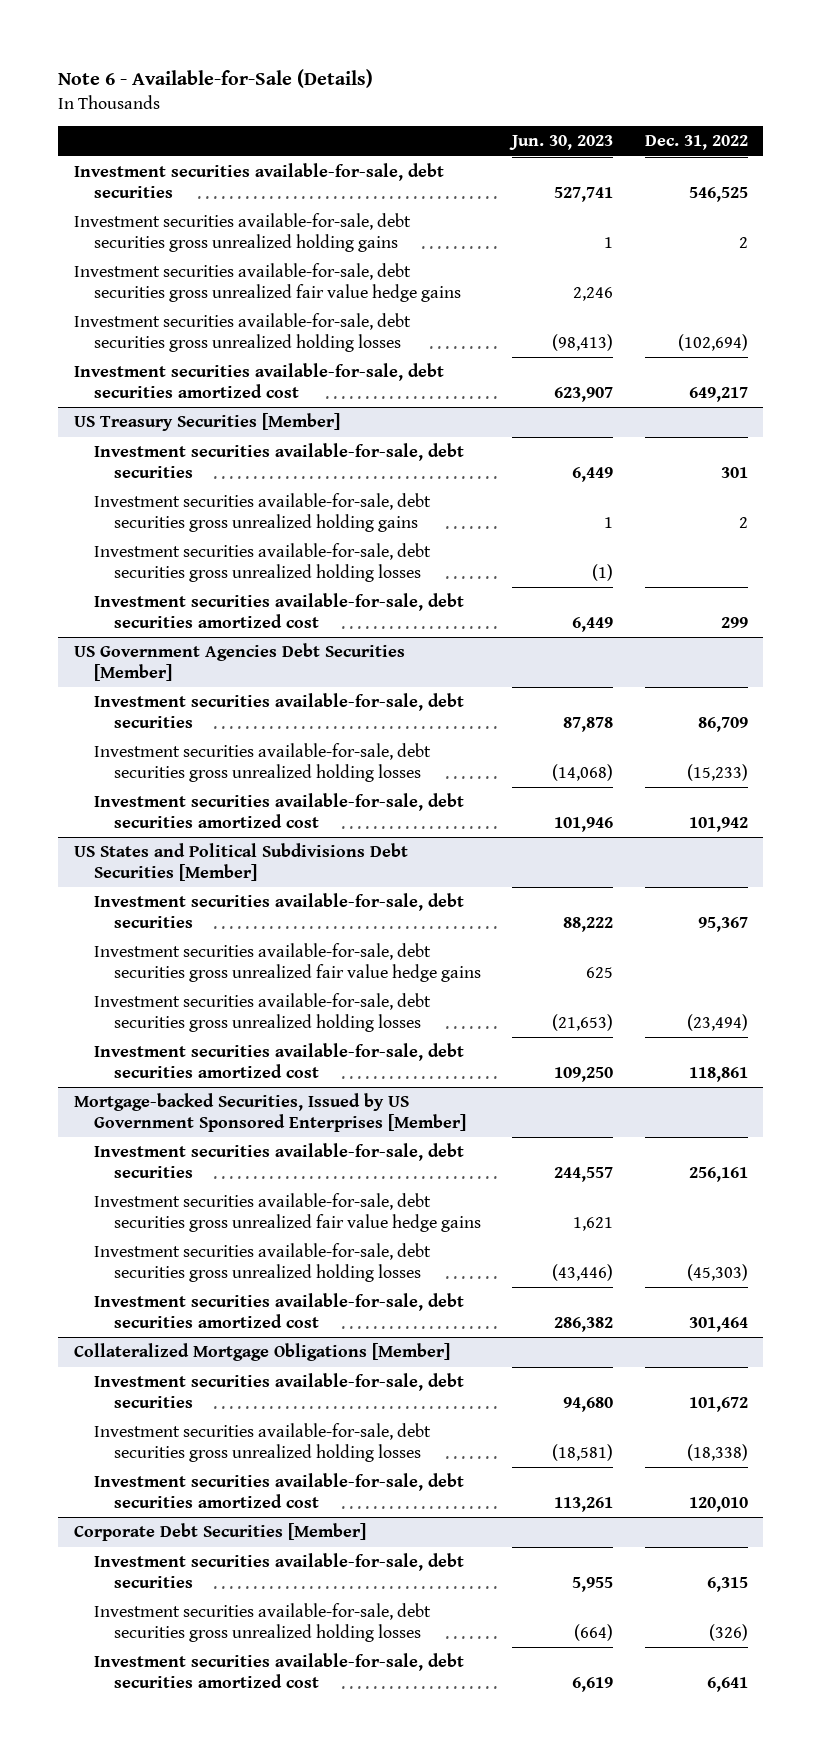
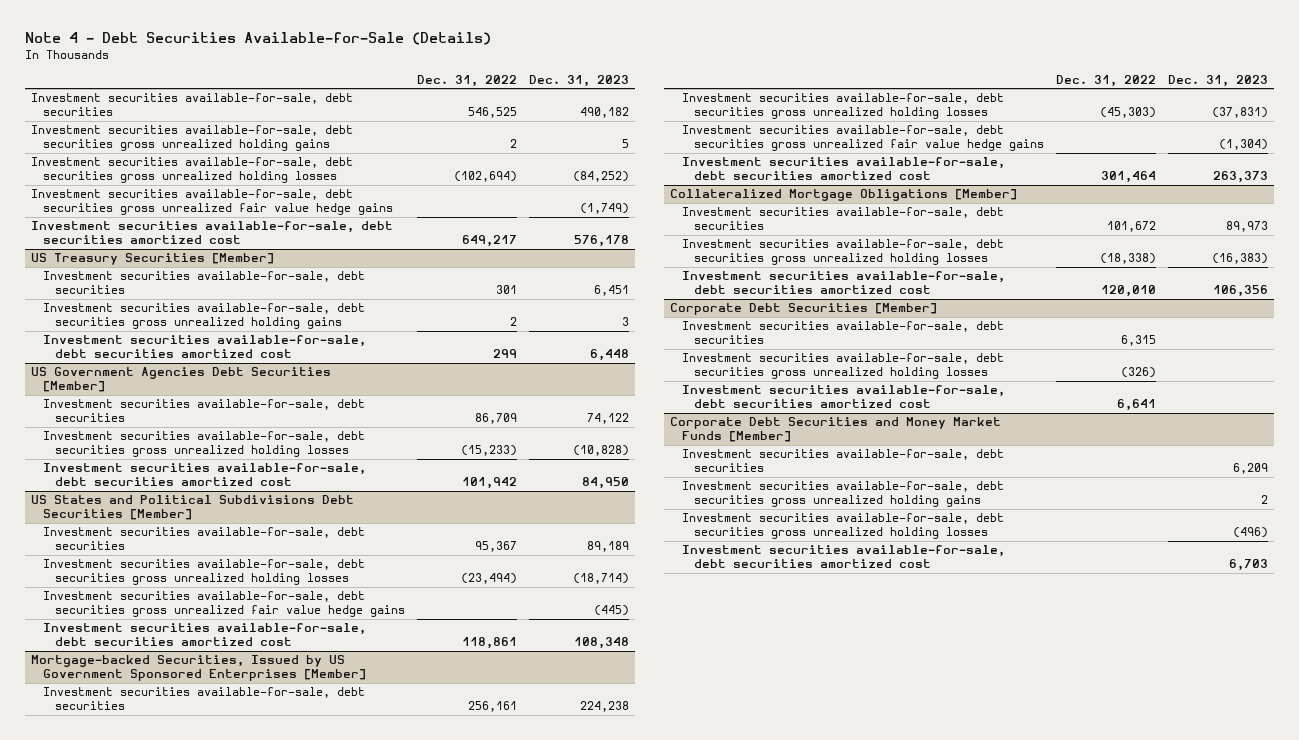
[58,69,374,89] Note 6 - Available-for-Sale (Details) -> [24,31,491,45] Note 4 - Debt Securities Available-for-Sale (Details)
[509,135,614,151] Jun. 30, 2023 -> none
none -> [528,74,629,87] Dec. 31, 2023
[74,263,462,302] Investment securities available-for-sale, debt securities gross unrealized fair value hedge gains -> [30,189,393,216] Investment securities available-for-sale, debt securities gross unrealized fair value hedge gains
[94,543,432,582] Investment securities available-for-sale, debt securities gross unrealized holding losses -> none
[94,943,481,982] Investment securities available-for-sale, debt securities gross unrealized fair value hedge gains -> [42,591,405,618] Investment securities available-for-sale, debt securities gross unrealized fair value hedge gains
[94,1193,481,1232] Investment securities available-for-sale, debt securities gross unrealized fair value hedge gains -> [681,125,1044,152] Investment securities available-for-sale, debt securities gross unrealized fair value hedge gains
none -> [669,417,1001,443] Corporate Debt Securities and Money Market Funds [Member]
none -> [681,449,1004,473] Investment securities available-for-sale, debt securities
none -> [681,481,1004,508] Investment securities available-for-sale, debt securities gross unrealized holding gains
none -> [681,513,1004,540] Investment securities available-for-sale, debt securities gross unrealized holding losses
none -> [681,545,1005,569] Investment securities available-for-sale, debt securities amortized cost

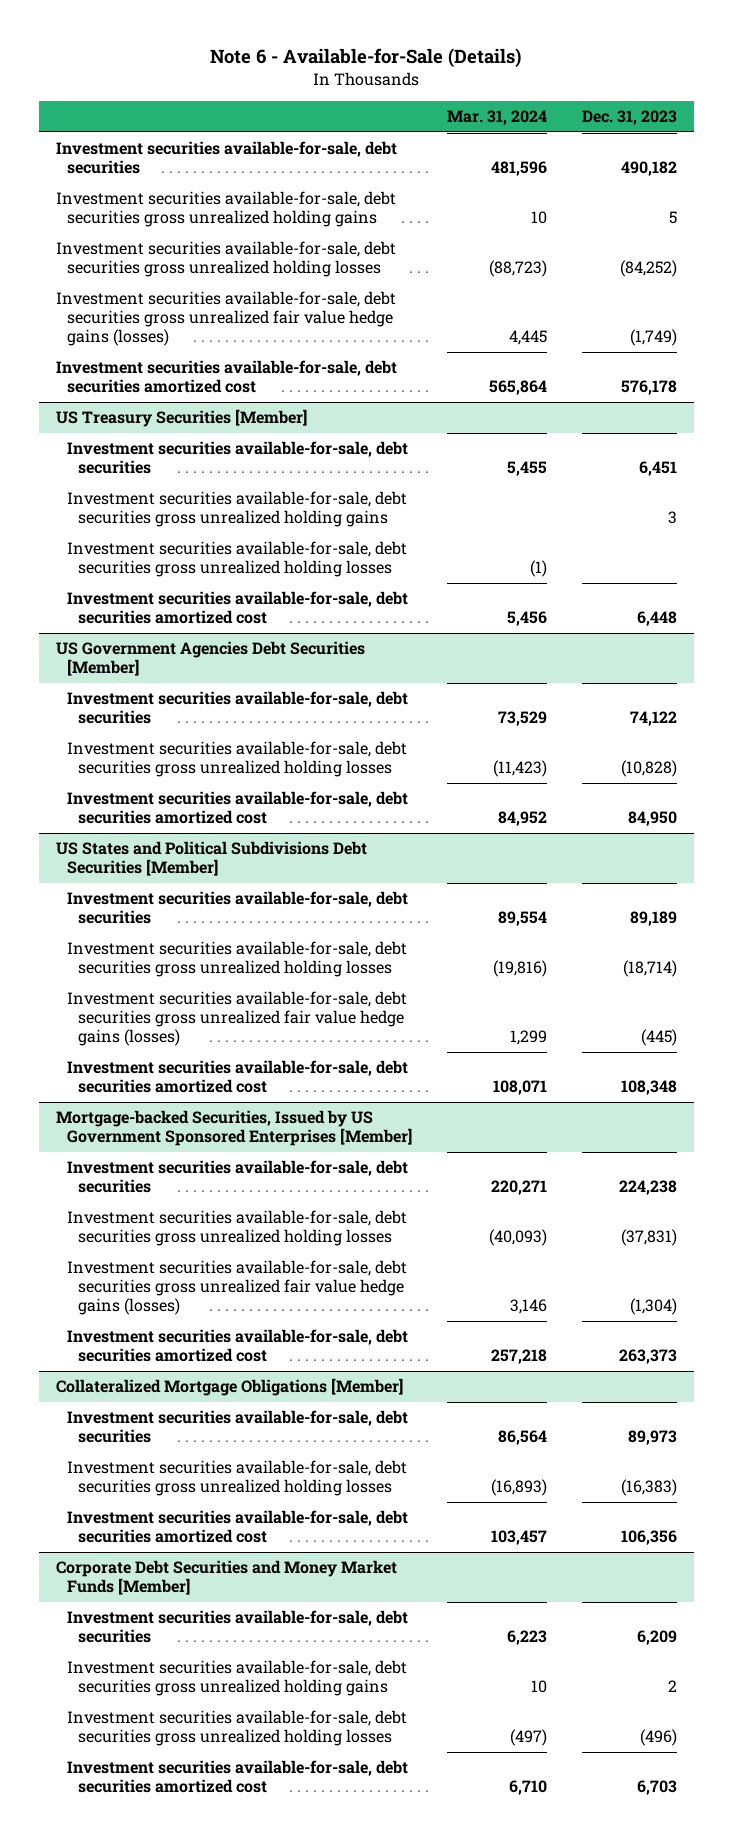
[24,31,491,45] Note 4 - Debt Securities Available-for-Sale (Details) -> [210,48,522,69] Note 6 - Available-for-Sale (Details)
[416,74,517,87] Dec. 31, 2022 -> none
none -> [446,109,547,125] Mar. 31, 2024
[30,189,393,216] Investment securities available-for-sale, debt securities gross unrealized fair value hedge gains -> [55,291,396,347] Investment securities available-for-sale, debt securities gross unrealized fair value hedge gains (losses)
none -> [67,541,408,578] Investment securities available-for-sale, debt securities gross unrealized holding losses
[42,591,405,618] Investment securities available-for-sale, debt securities gross unrealized fair value hedge gains -> [67,991,408,1047] Investment securities available-for-sale, debt securities gross unrealized fair value hedge gains (losses)
[681,125,1044,152] Investment securities available-for-sale, debt securities gross unrealized fair value hedge gains -> [67,1260,408,1316] Investment securities available-for-sale, debt securities gross unrealized fair value hedge gains (losses)
[669,303,937,316] Corporate Debt Securities [Member] -> none
[681,321,1004,345] Investment securities available-for-sale, debt securities -> none
[681,353,1004,380] Investment securities available-for-sale, debt securities gross unrealized holding losses -> none
[681,385,1005,409] Investment securities available-for-sale, debt securities amortized cost -> none

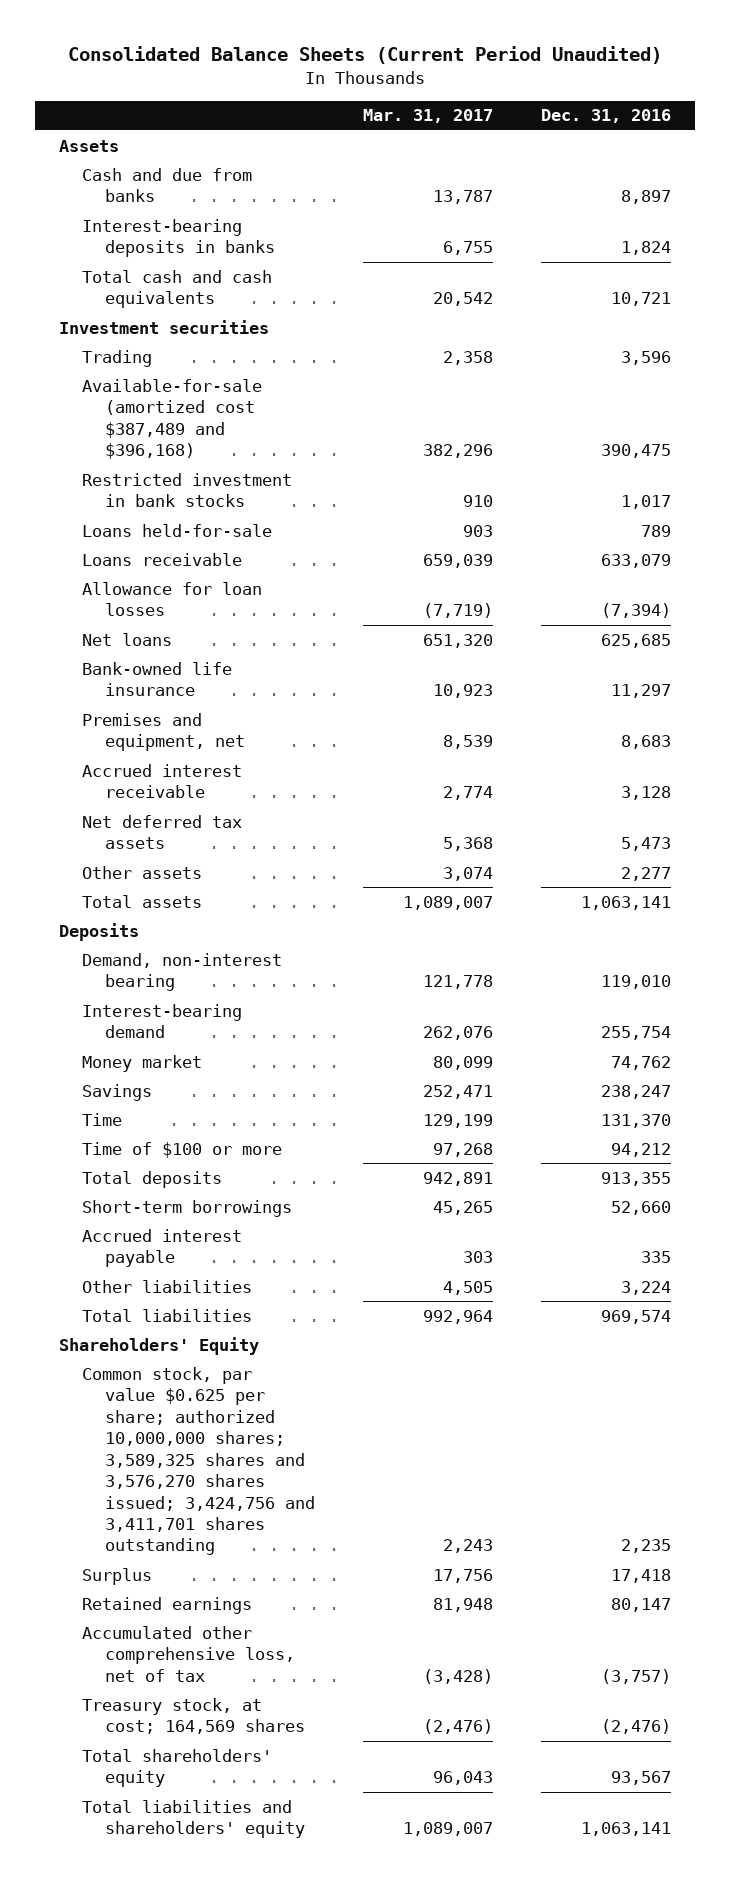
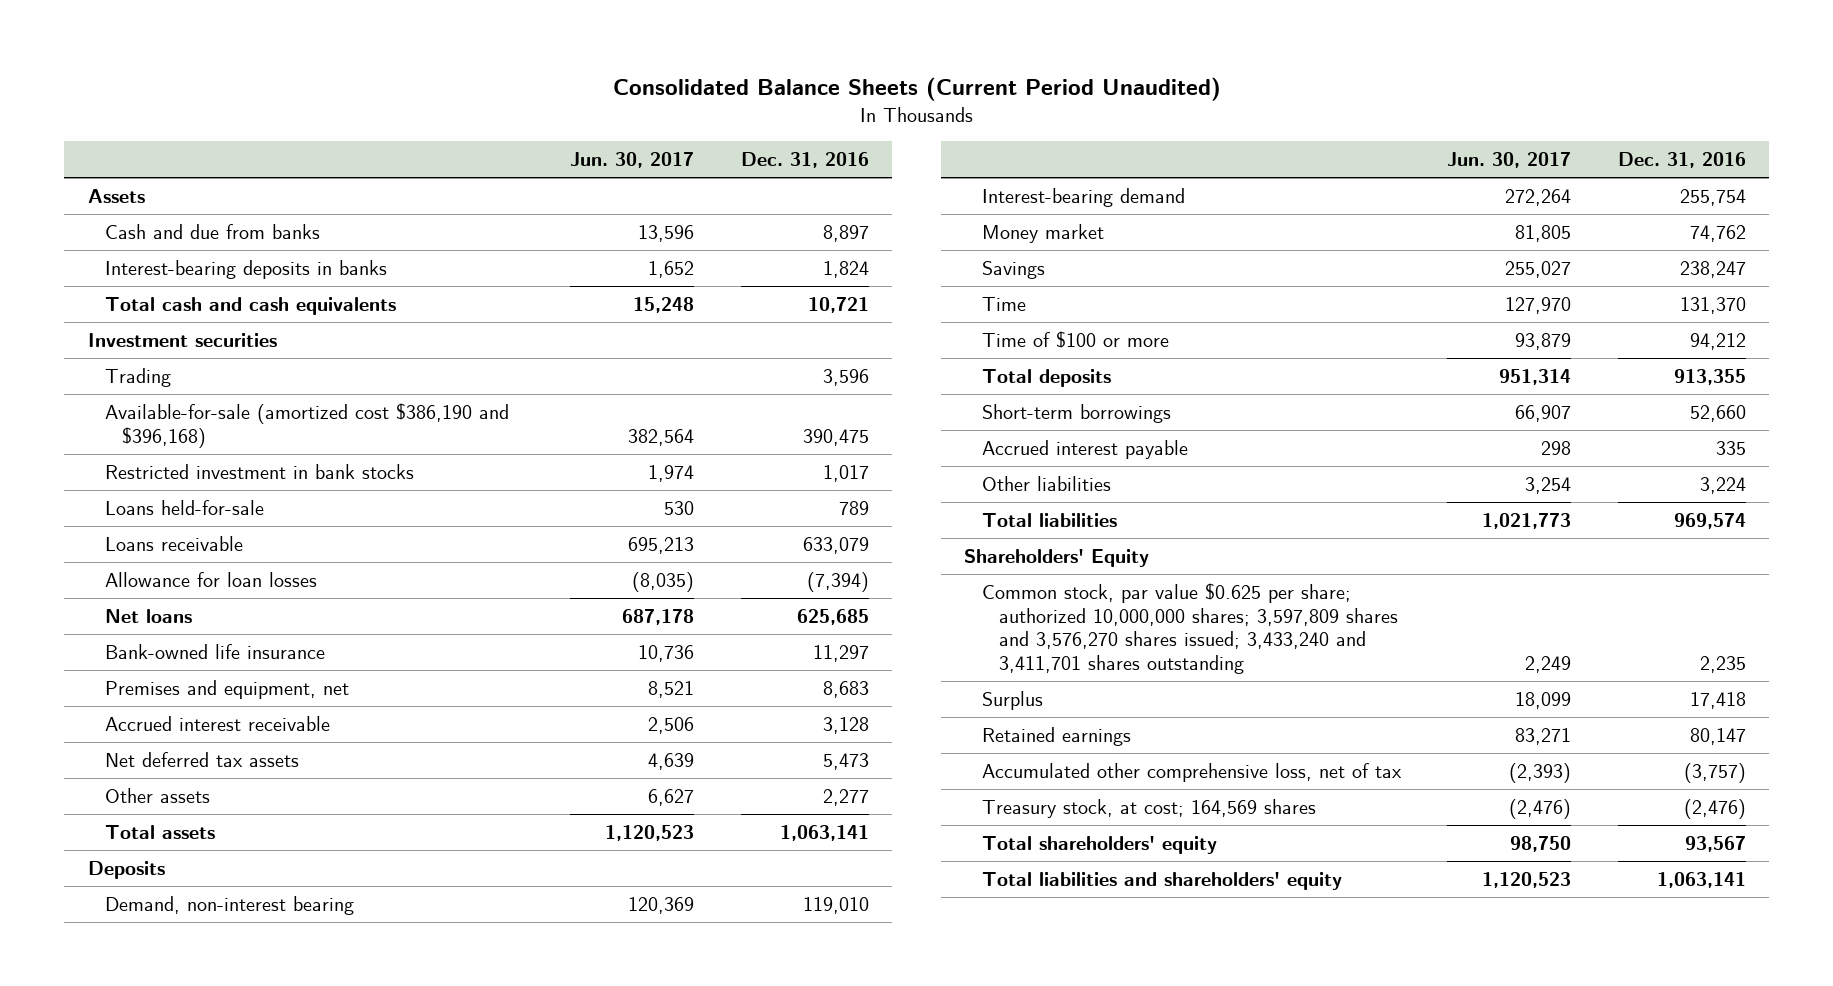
[363,109,494,124] Mar. 31, 2017 -> none
none -> [570,152,695,169] Jun. 30, 2017
[82,378,263,460] Available-for-sale (amortized cost $387,489 and $396,168) -> [104,402,509,448] Available-for-sale (amortized cost $386,190 and $396,168)
[82,1366,316,1556] Common stock, par value $0.625 per share; authorized 10,000,000 shares; 3,589,325 shares and 3,576,270 shares issued; 3,424,756 and 3,411,701 shares outstanding -> [981,582,1399,675] Common stock, par value $0.625 per share; authorized 10,000,000 shares; 3,597,809 shares and 3,576,270 shares issued; 3,433,240 and 3,411,701 shares outstanding

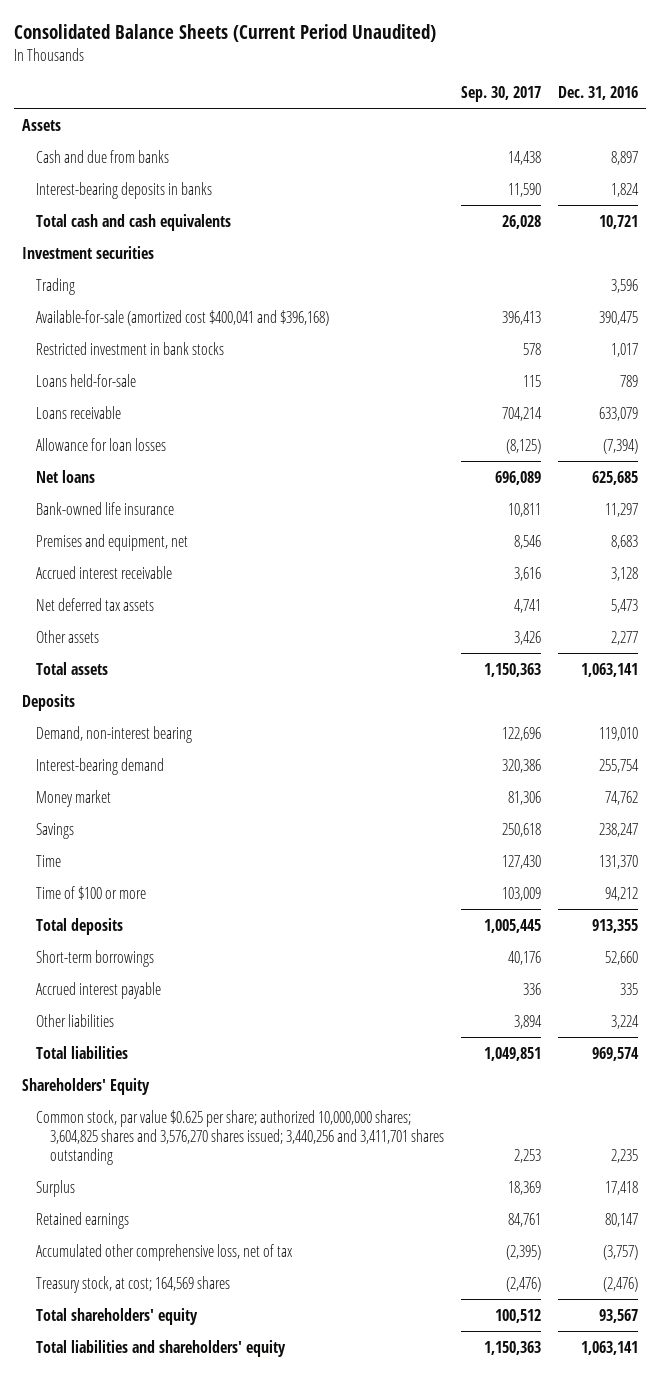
[570,152,695,169] Jun. 30, 2017 -> none
none -> [460,86,541,103] Sep. 30, 2017
[104,402,509,448] Available-for-sale (amortized cost $386,190 and $396,168) -> [35,309,329,326] Available-for-sale (amortized cost $400,041 and $396,168)
[981,582,1399,675] Common stock, par value $0.625 per share; authorized 10,000,000 shares; 3,597,809 shares and 3,576,270 shares issued; 3,433,240 and 3,411,701 shares outstanding -> [35,1109,444,1166] Common stock, par value $0.625 per share; authorized 10,000,000 shares; 3,604,825 shares and 3,576,270 shares issued; 3,440,256 and 3,411,701 shares outstanding

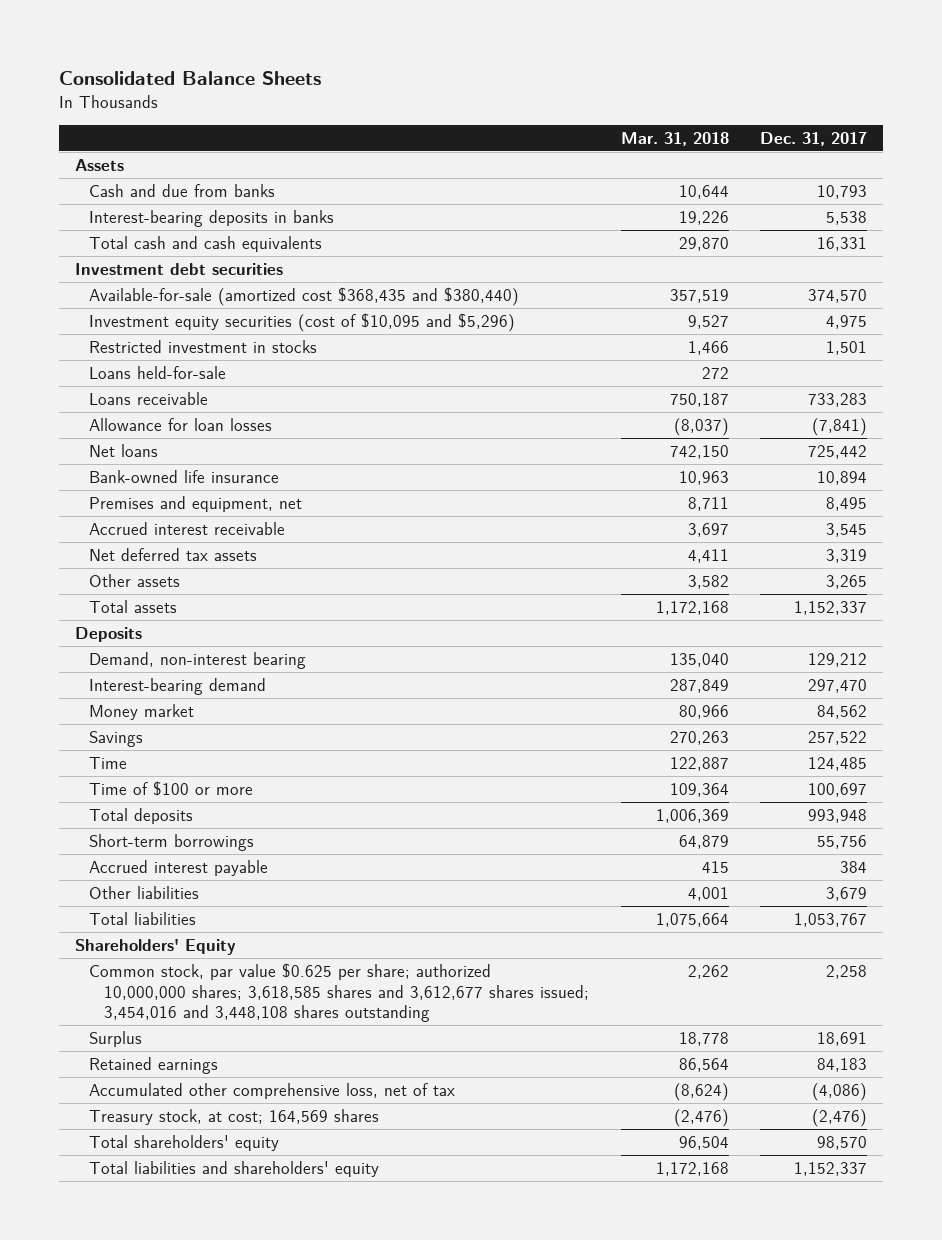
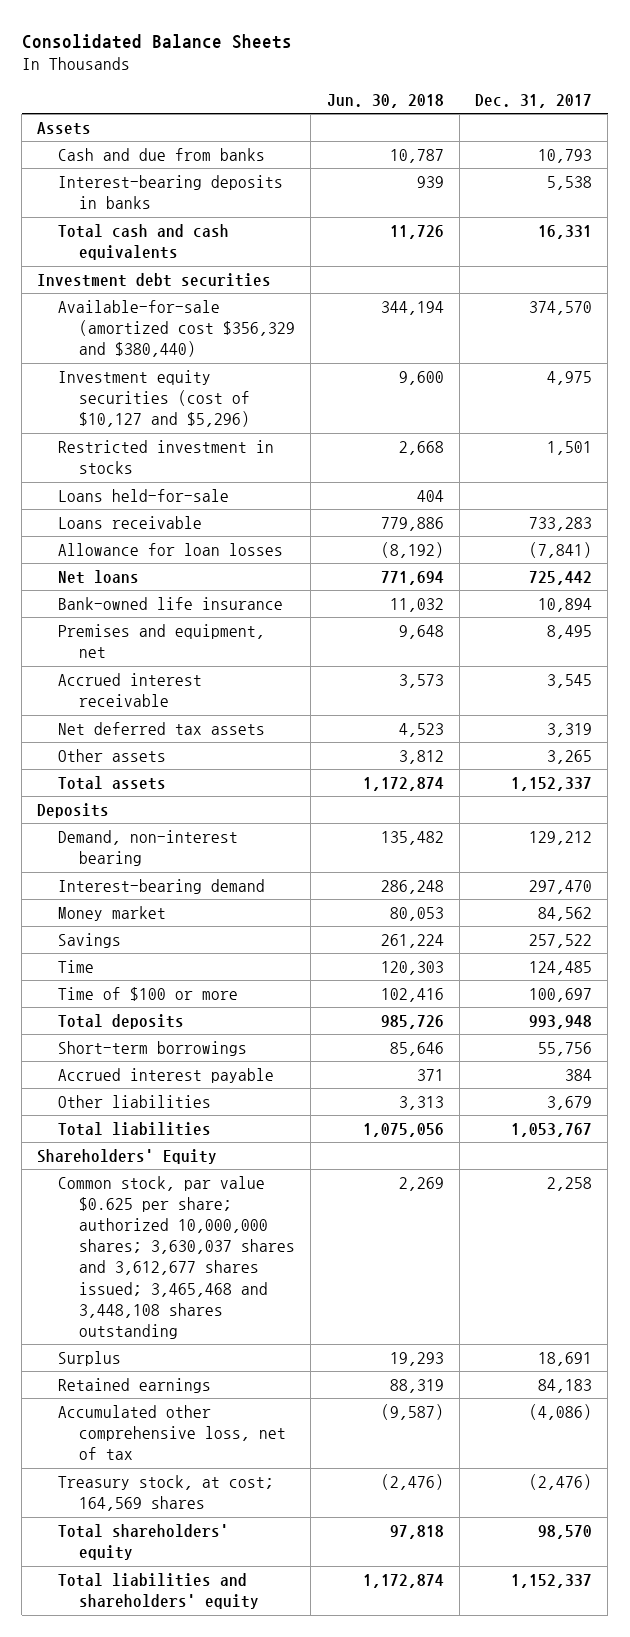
[620,131,729,146] Mar. 31, 2018 -> none
none -> [326,93,444,108] Jun. 30, 2018
[89,286,520,306] Available-for-sale (amortized cost $368,435 and $380,440) -> [58,299,296,358] Available-for-sale (amortized cost $356,329 and $380,440)
[89,312,516,332] Investment equity securities (cost of $10,095 and $5,296) -> [58,369,251,428] Investment equity securities (cost of $10,127 and $5,296)
[89,962,590,1023] Common stock, par value $0.625 per share; authorized 10,000,000 shares; 3,618,585 shares and 3,612,677 shares issued; 3,454,016 and 3,448,108 shares outstanding -> [58,1175,296,1339] Common stock, par value $0.625 per share; authorized 10,000,000 shares; 3,630,037 shares and 3,612,677 shares issued; 3,465,468 and 3,448,108 shares outstanding

